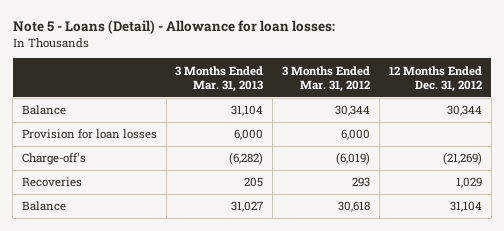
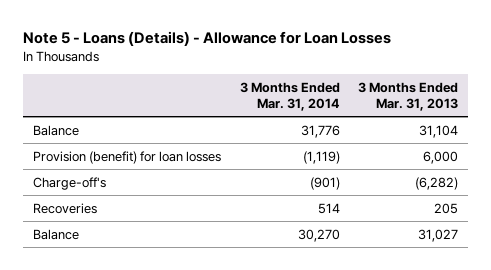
[12,19,335,34] Note 5 - Loans (Detail) - Allowance for loan losses: -> [23,31,392,47] Note 5 - Loans (Details) - Allowance for Loan Losses
[282,65,371,93] 3 Months Ended Mar. 31, 2012 -> none
[388,65,482,93] 12 Months Ended Dec. 31, 2012 -> none
none -> [239,81,340,111] 3 Months Ended Mar. 31, 2014
[21,129,157,140] Provision for loan losses -> [32,150,221,164] Provision (benefit) for loan losses

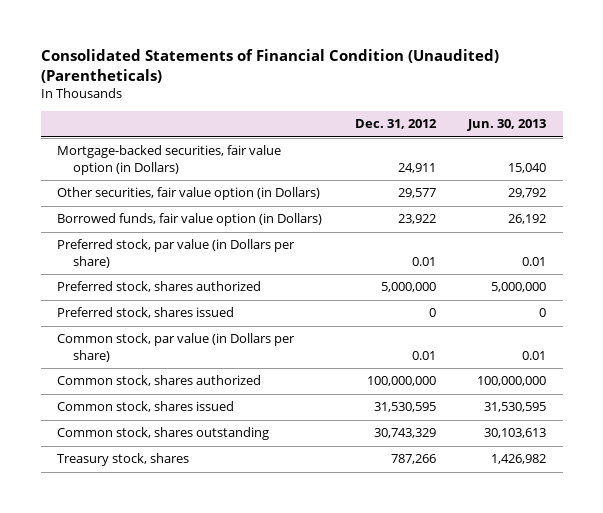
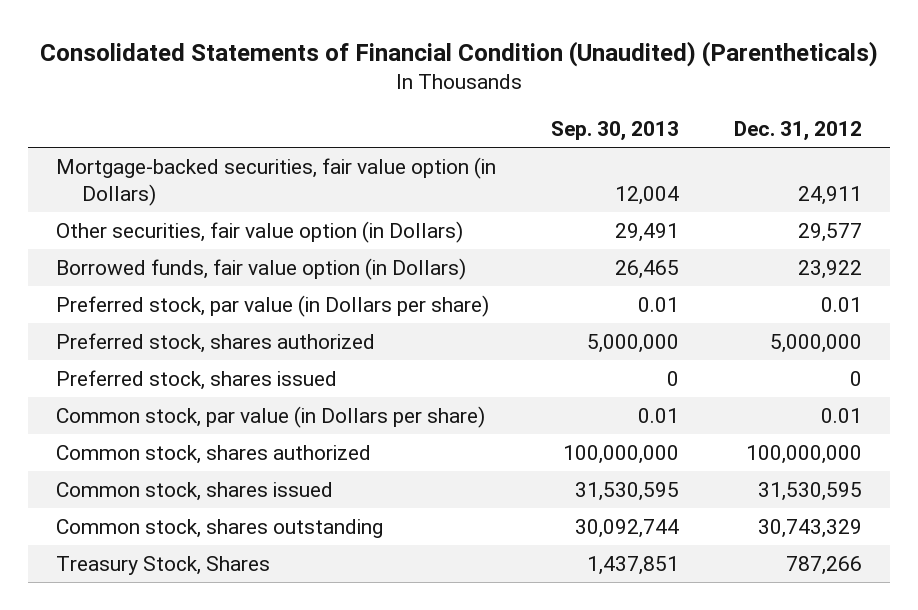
[467,119,547,132] Jun. 30, 2013 -> none
none -> [550,120,679,141] Sep. 30, 2013
[56,453,189,467] Treasury stock, shares -> [55,556,270,576] Treasury Stock, Shares

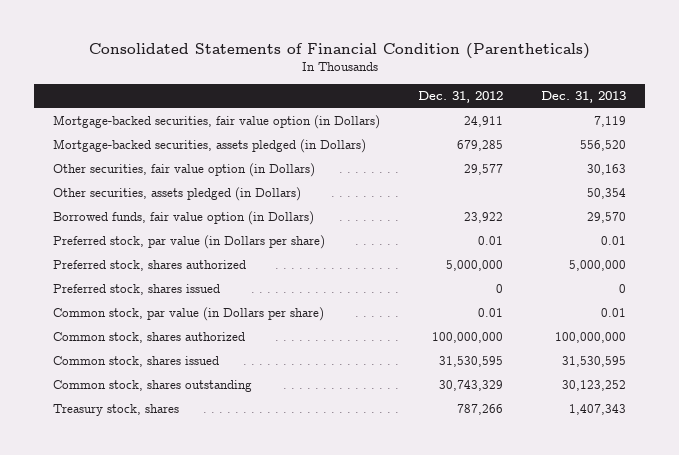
[39,40,878,67] Consolidated Statements of Financial Condition (Unaudited) (Parentheticals) -> [88,42,590,59] Consolidated Statements of Financial Condition (Parentheticals)
[550,120,679,141] Sep. 30, 2013 -> none
none -> [540,91,626,104] Dec. 31, 2013
none -> [53,139,367,154] Mortgage-backed securities, assets pledged (in Dollars)
none -> [53,187,302,202] Other securities, assets pledged (in Dollars)
[55,556,270,576] Treasury Stock, Shares -> [53,404,180,417] Treasury stock, shares

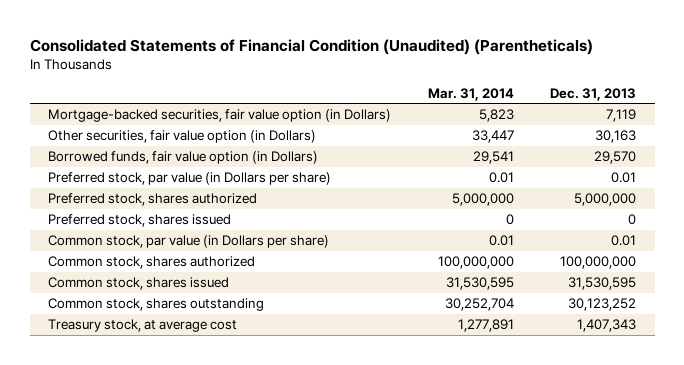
[88,42,590,59] Consolidated Statements of Financial Condition (Parentheticals) -> [29,38,593,55] Consolidated Statements of Financial Condition (Unaudited) (Parentheticals)
[418,91,504,104] Dec. 31, 2012 -> none
none -> [427,87,514,101] Mar. 31, 2014
[53,139,367,154] Mortgage-backed securities, assets pledged (in Dollars) -> none
[53,187,302,202] Other securities, assets pledged (in Dollars) -> none
[53,404,180,417] Treasury stock, shares -> [47,319,237,333] Treasury stock, at average cost

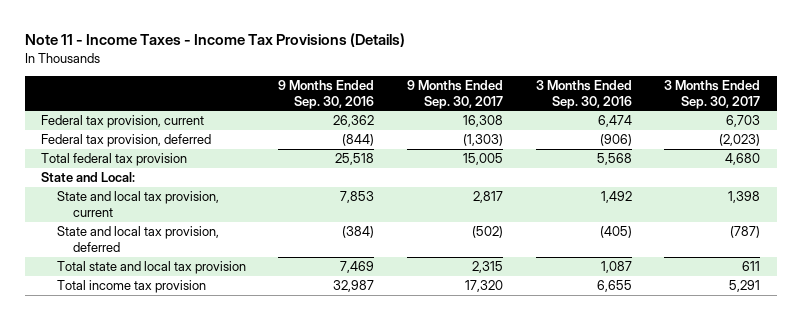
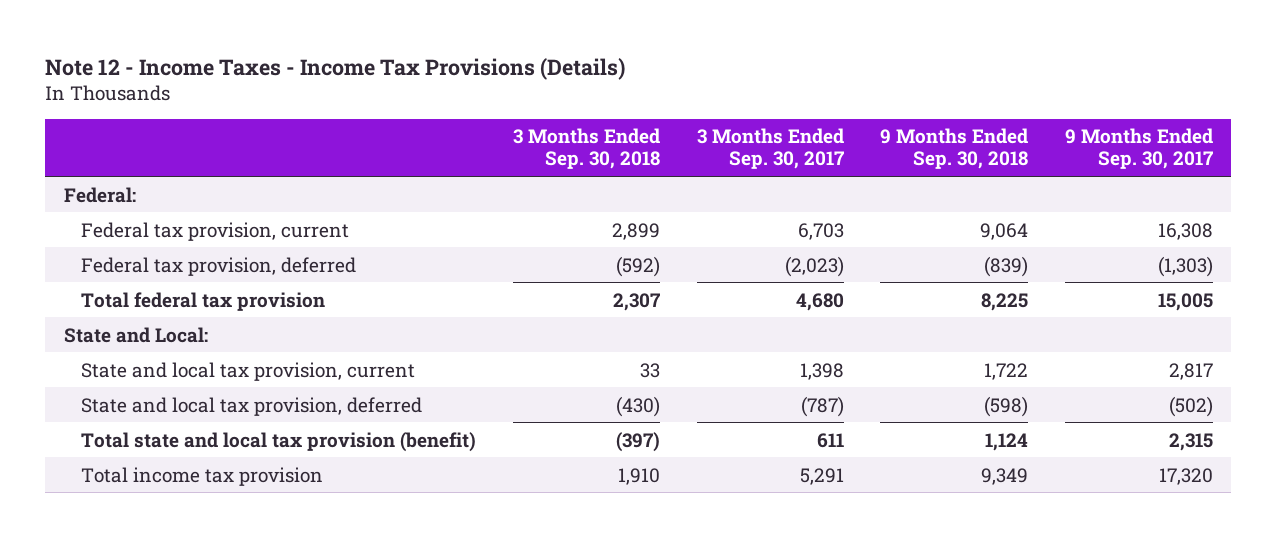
[24,33,405,48] Note 11 - Income Taxes - Income Tax Provisions (Details) -> [45,57,626,80] Note 12 - Income Taxes - Income Tax Provisions (Details)
[278,79,375,109] 9 Months Ended Sep. 30, 2016 -> none
[535,79,632,109] 3 Months Ended Sep. 30, 2016 -> none
none -> [513,128,661,170] 3 Months Ended Sep. 30, 2018
none -> [880,128,1029,170] 9 Months Ended Sep. 30, 2018
none -> [63,186,136,203] Federal:
[56,261,246,275] Total state and local tax provision -> [81,431,477,452] Total state and local tax provision (benefit)

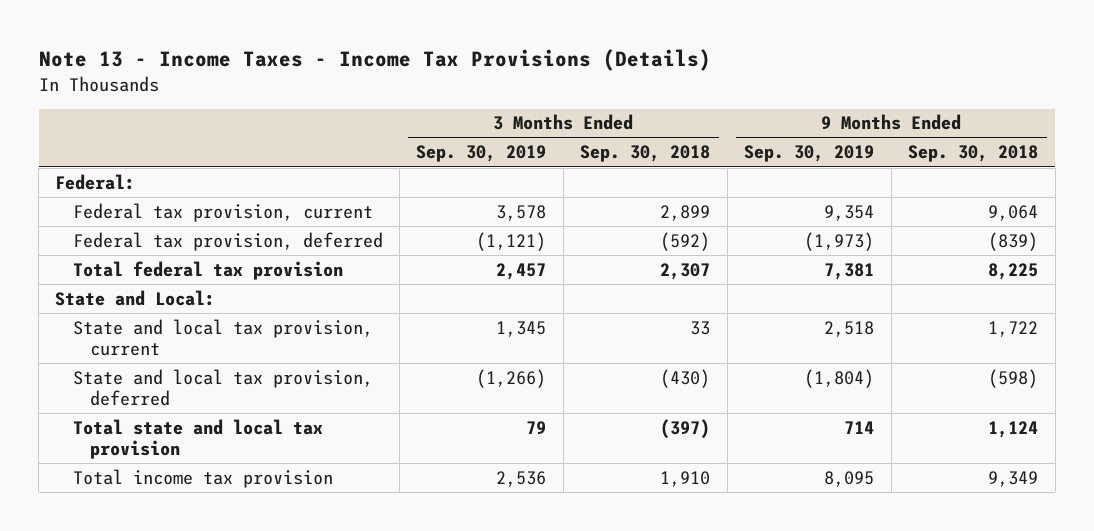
[45,57,626,80] Note 12 - Income Taxes - Income Tax Provisions (Details) -> [38,49,711,72] Note 13 - Income Taxes - Income Tax Provisions (Details)
[696,128,844,170] 3 Months Ended Sep. 30, 2017 -> none
[1064,128,1213,170] 9 Months Ended Sep. 30, 2017 -> none
none -> [416,145,547,163] Sep. 30, 2019
none -> [744,145,875,163] Sep. 30, 2019
[81,431,477,452] Total state and local tax provision (benefit) -> [72,418,323,459] Total state and local tax provision

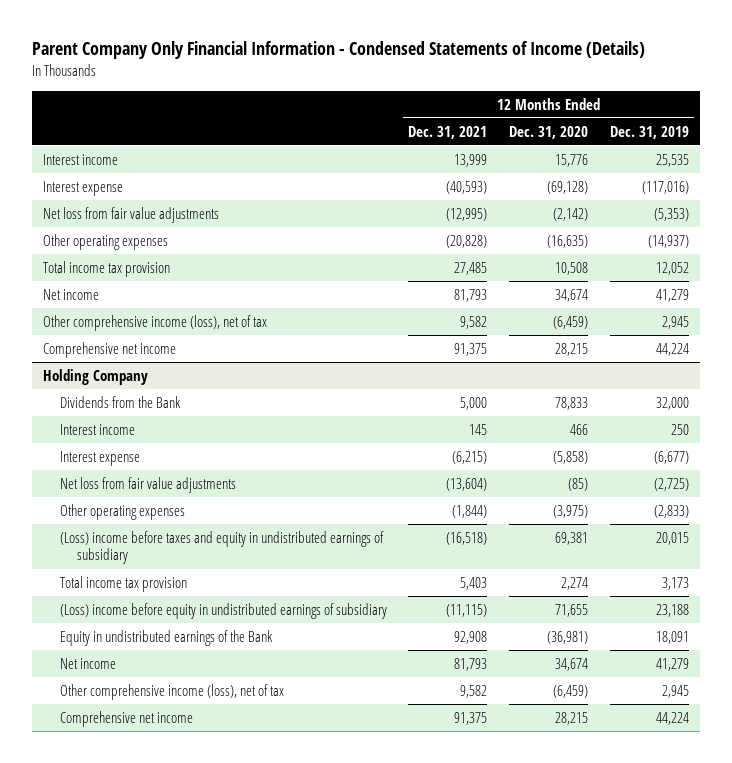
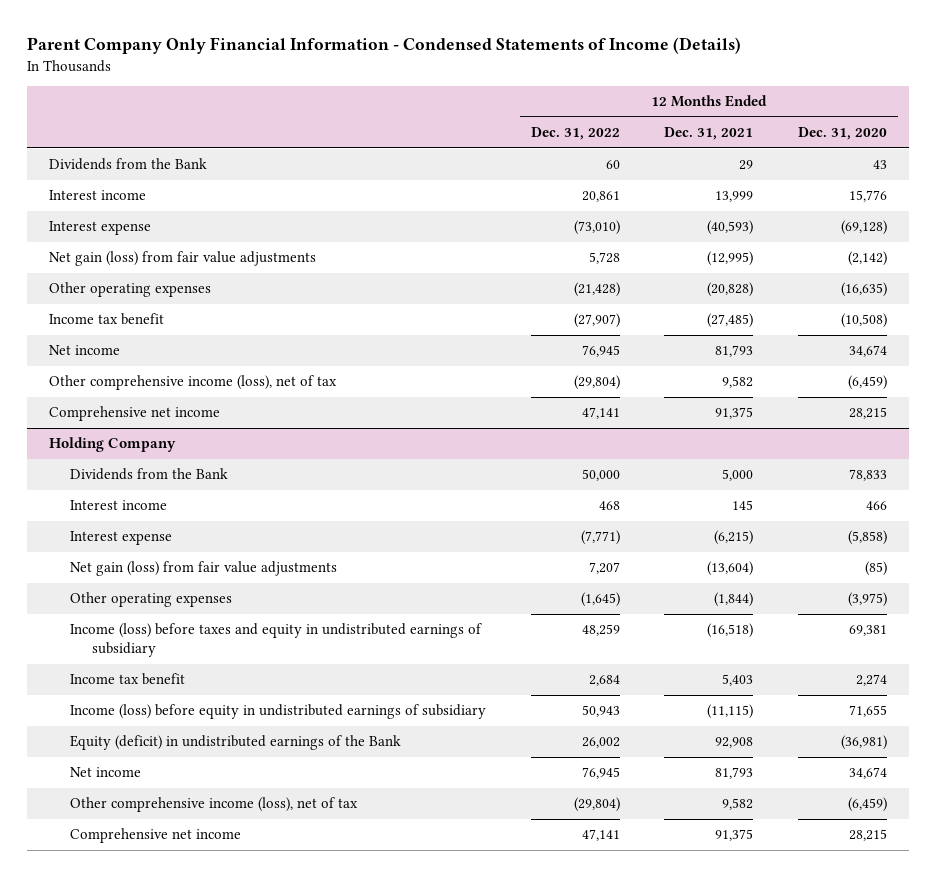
[609,125,689,139] Dec. 31, 2019 -> none
none -> [530,127,620,141] Dec. 31, 2022
none -> [48,158,207,171] Dividends from the Bank
[42,206,219,223] Net loss from fair value adjustments -> [48,251,316,267] Net gain (loss) from fair value adjustments
[42,260,170,277] Total income tax provision -> [48,313,164,326] Income tax benefit
[454,261,488,275] 27,485 -> [707,313,754,329] (27,485)
[555,261,589,275] 10,508 -> [841,313,888,329] (10,508)
[59,476,236,493] Net loss from fair value adjustments -> [70,561,338,577] Net gain (loss) from fair value adjustments
[59,530,384,565] (Loss) income before taxes and equity in undistributed earnings of subsidiary -> [70,623,483,658] Income (loss) before taxes and equity in undistributed earnings of subsidiary
[59,575,187,592] Total income tax provision -> [70,673,186,686] Income tax benefit
[59,602,387,619] (Loss) income before equity in undistributed earnings of subsidiary -> [70,704,487,720] Income (loss) before equity in undistributed earnings of subsidiary
[59,629,273,646] Equity in undistributed earnings of the Bank -> [70,735,402,751] Equity (deficit) in undistributed earnings of the Bank

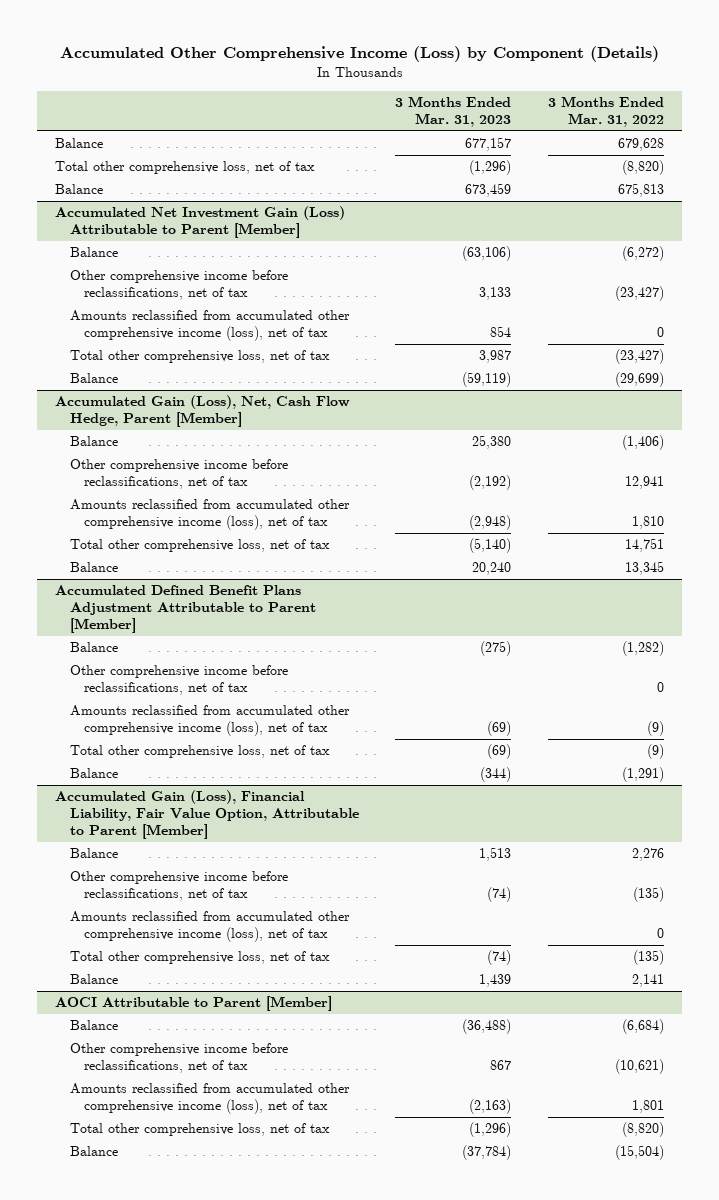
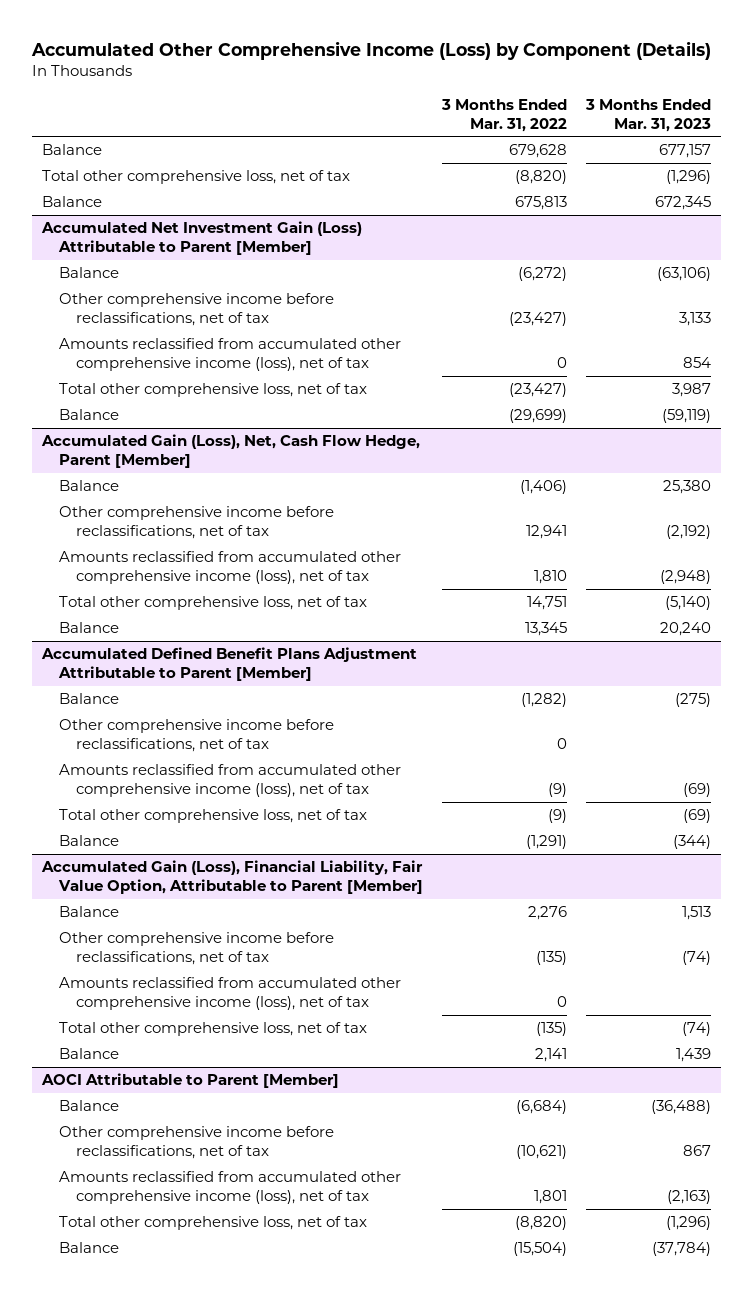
[465,183,512,198] 673,459 -> [655,196,712,211] 672,345

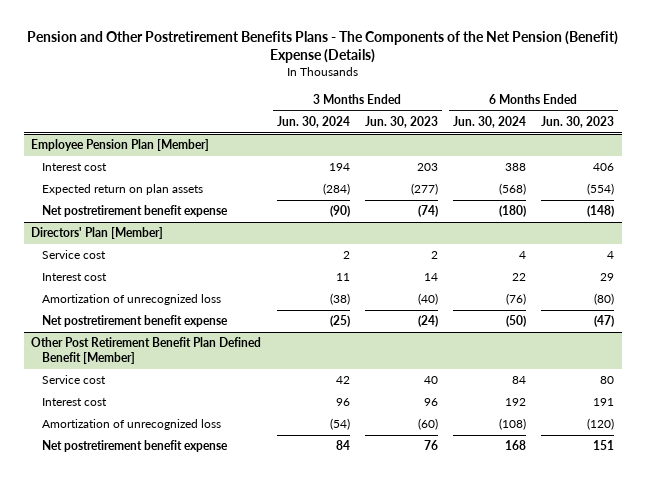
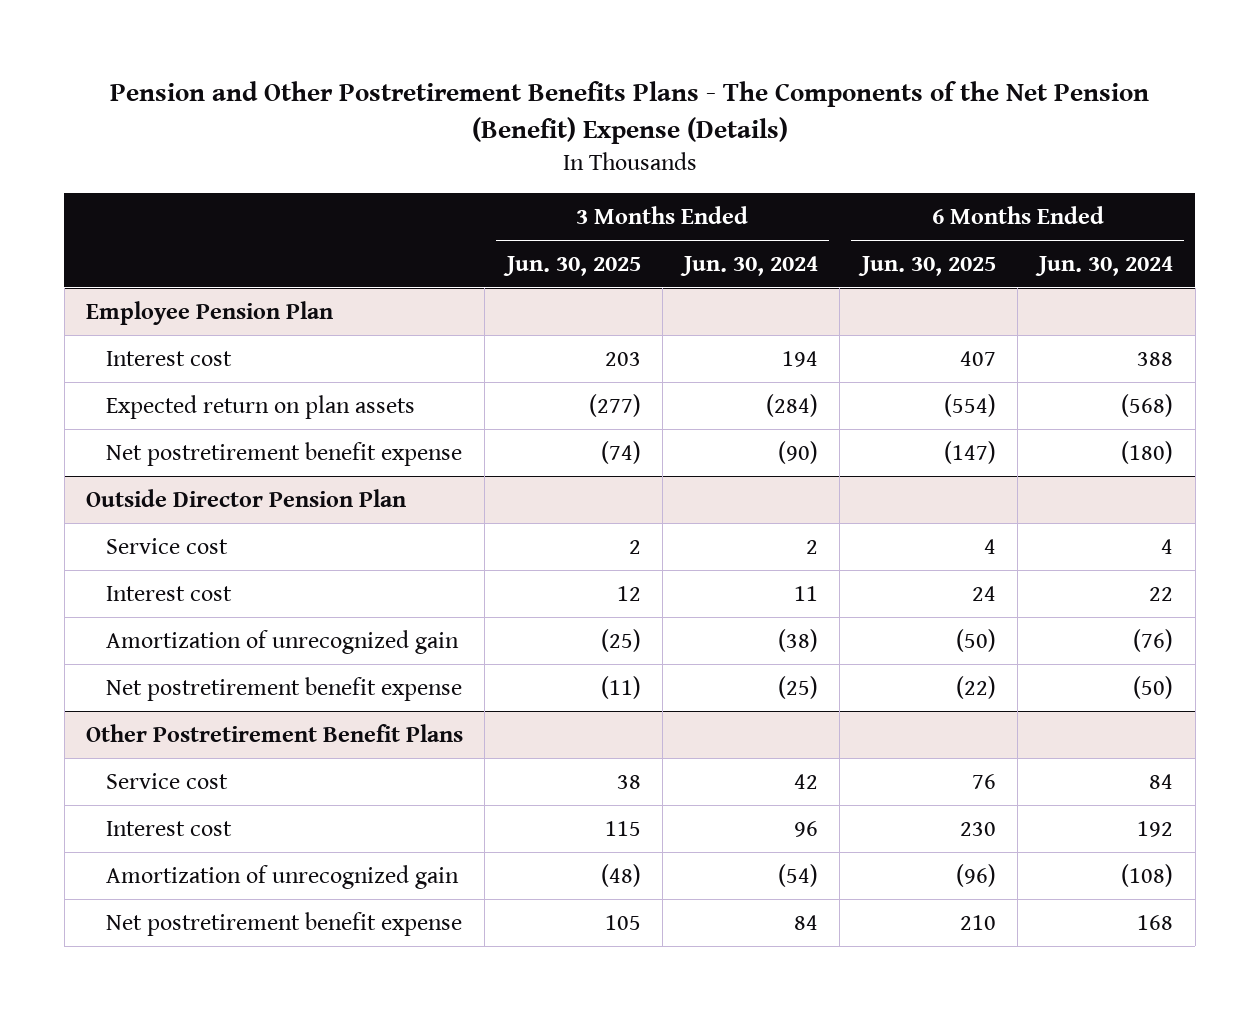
[364,115,438,128] Jun. 30, 2023 -> none
[541,115,615,128] Jun. 30, 2023 -> none
none -> [502,255,641,276] Jun. 30, 2025
none -> [857,255,996,276] Jun. 30, 2025
[31,139,210,152] Employee Pension Plan [Member] -> [86,300,334,325] Employee Pension Plan
[31,227,164,240] Directors' Plan [Member] -> [86,488,407,507] Outside Director Pension Plan
[41,294,221,306] Amortization of unrecognized loss -> [105,629,459,654] Amortization of unrecognized gain
[31,337,262,365] Other Post Retirement Benefit Plan Defined Benefit [Member] -> [86,723,464,742] Other Postretirement Benefit Plans
[41,419,221,431] Amortization of unrecognized loss -> [105,864,459,889] Amortization of unrecognized gain

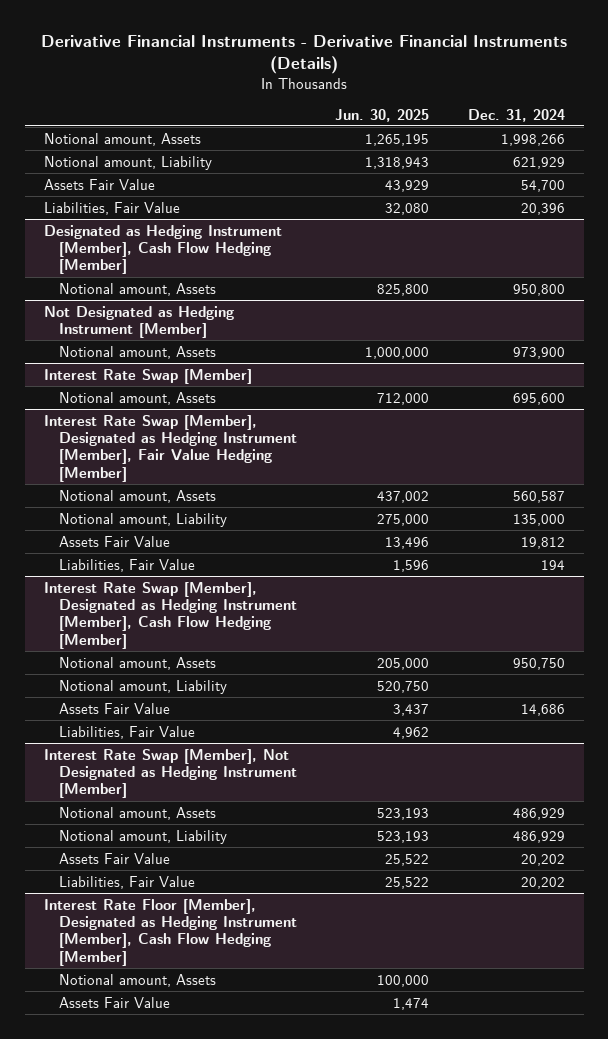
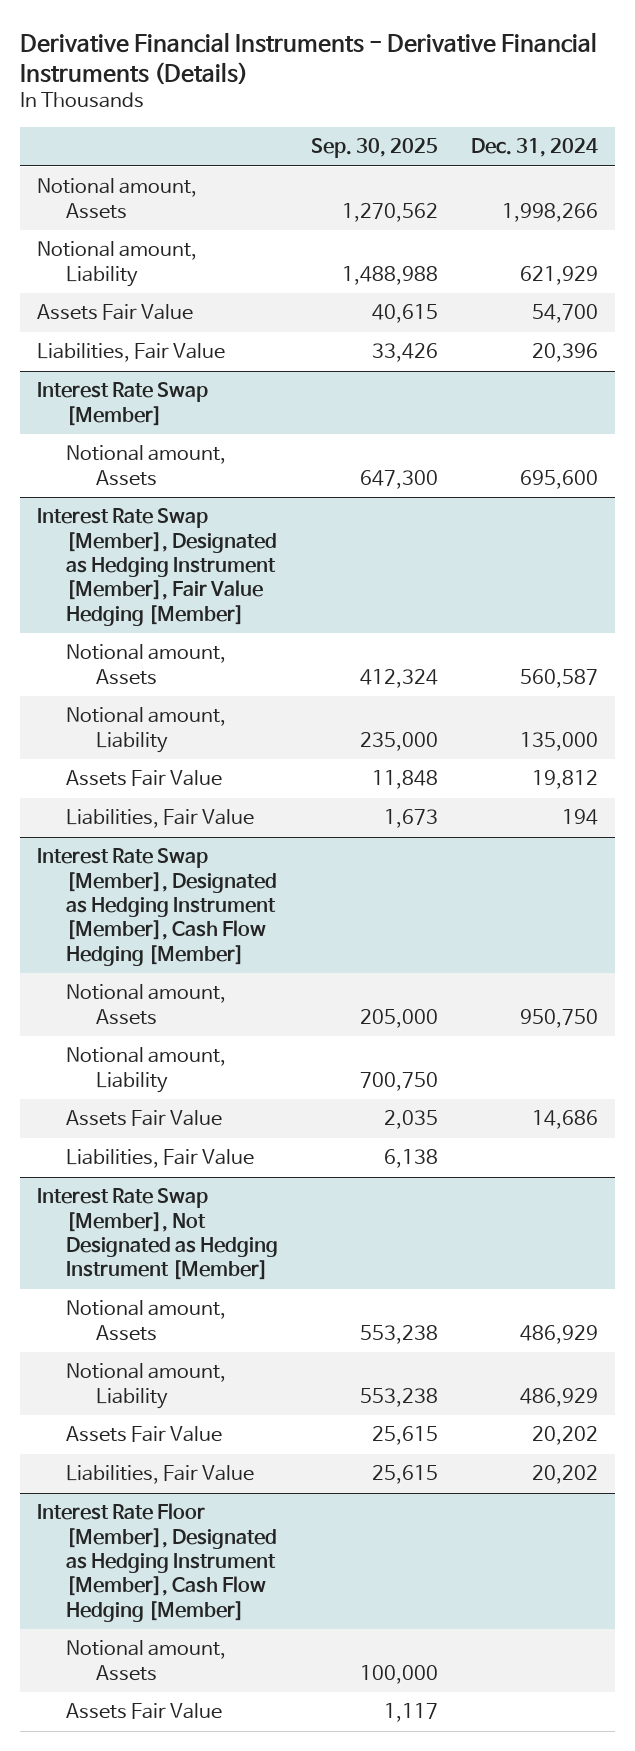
[335,108,430,122] Jun. 30, 2025 -> none
none -> [311,138,439,159] Sep. 30, 2025
[43,224,282,275] Designated as Hedging Instrument [Member], Cash Flow Hedging [Member] -> none
[58,282,216,296] Notional amount, Assets -> none
[43,305,234,338] Not Designated as Hedging Instrument [Member] -> none
[58,345,216,359] Notional amount, Assets -> none

